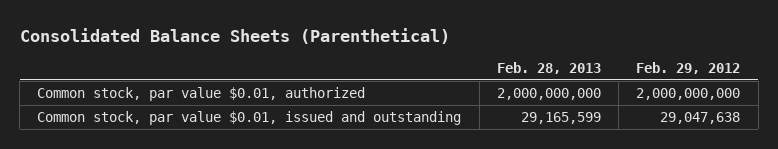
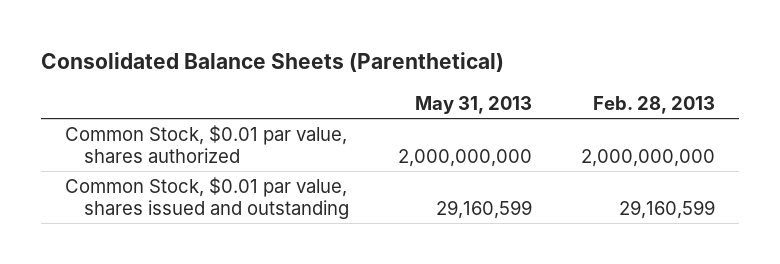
[636,62,741,75] Feb. 29, 2012 -> none
none -> [414,95,532,114] May 31, 2013
[37,87,366,102] Common stock, par value $0.01, authorized -> [65,125,348,163] Common Stock, $0.01 par value, shares authorized
[37,111,462,126] Common stock, par value $0.01, issued and outstanding -> [65,177,349,219] Common Stock, $0.01 par value, shares issued and outstanding
[520,112,601,125] 29,165,599 -> [618,199,715,219] 29,160,599

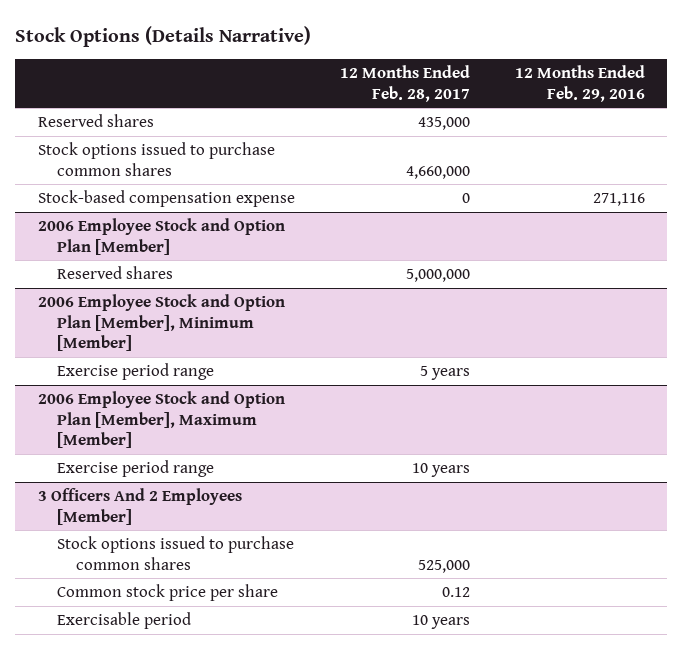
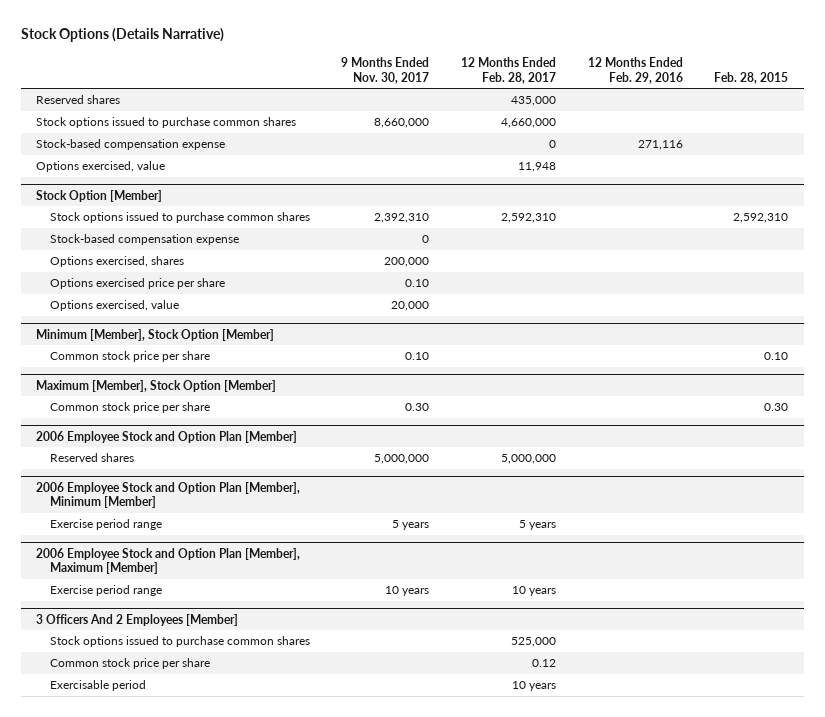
none -> [341,57,430,84] 9 Months Ended Nov. 30, 2017
none -> [714,71,789,84] Feb. 28, 2015
none -> [36,161,166,173] Options exercised, value
none -> [36,189,163,202] Stock Option [Member]
none -> [49,212,310,224] Stock options issued to purchase common shares
none -> [49,234,239,246] Stock-based compensation expense
none -> [49,256,184,268] Options exercised, shares
none -> [49,278,225,290] Options exercised price per share
none -> [49,300,179,312] Options exercised, value
none -> [36,328,275,341] Minimum [Member], Stock Option [Member]
none -> [49,351,210,363] Common stock price per share
none -> [36,379,277,392] Maximum [Member], Stock Option [Member]
none -> [49,402,210,414] Common stock price per share

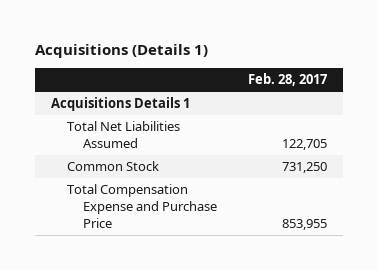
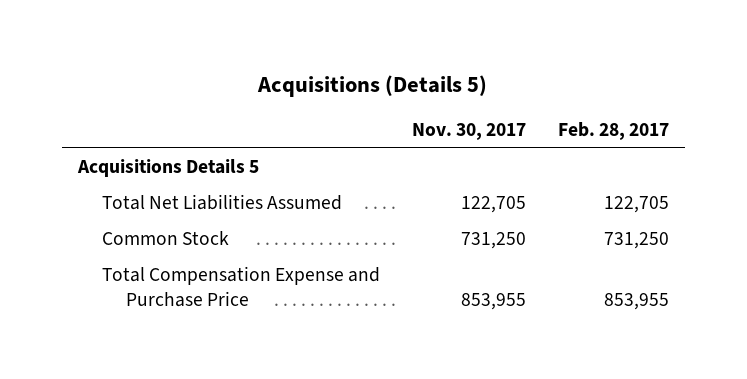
[34,44,208,59] Acquisitions (Details 1) -> [257,75,488,98] Acquisitions (Details 5)
none -> [411,123,526,141] Nov. 30, 2017
[50,97,190,112] Acquisitions Details 1 -> [76,159,259,178] Acquisitions Details 5

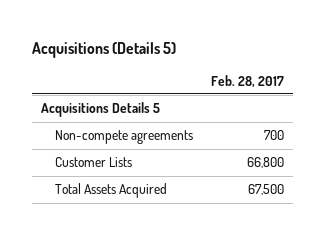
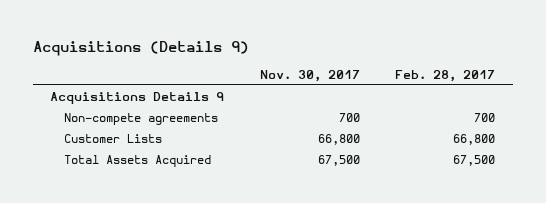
[32,41,177,58] Acquisitions (Details 5) -> [32,40,249,56] Acquisitions (Details 9)
none -> [259,69,360,82] Nov. 30, 2017
[41,102,161,118] Acquisitions Details 5 -> [50,91,225,104] Acquisitions Details 9

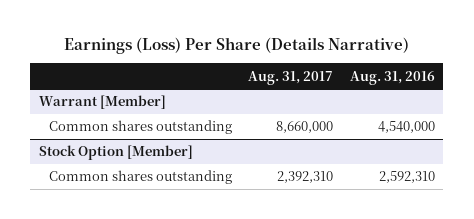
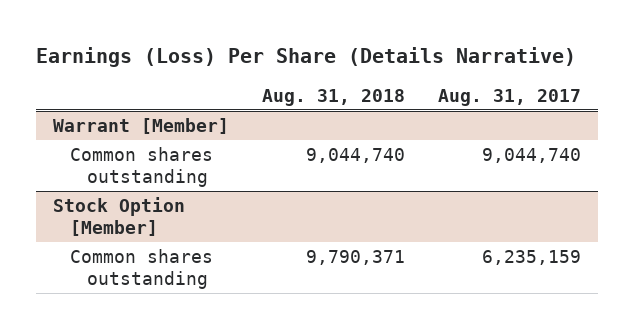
[349,70,435,85] Aug. 31, 2016 -> none
none -> [261,88,405,106] Aug. 31, 2018
[276,121,334,134] 8,660,000 -> [481,147,581,163] 9,044,740
[277,171,334,184] 2,392,310 -> [481,249,581,265] 6,235,159

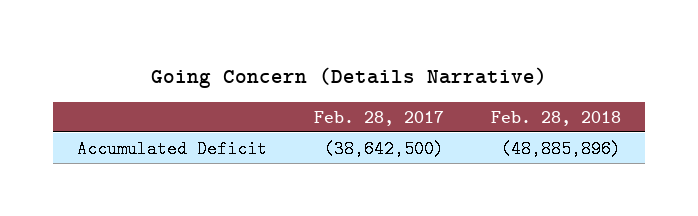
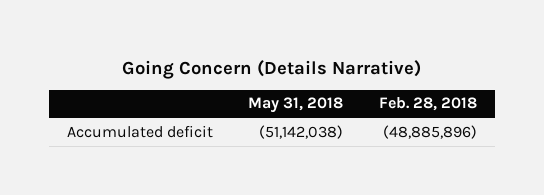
[313,110,444,126] Feb. 28, 2017 -> none
none -> [248,97,344,114] May 31, 2018
[76,139,267,158] Accumulated Deficit -> [66,124,213,138] Accumulated deficit

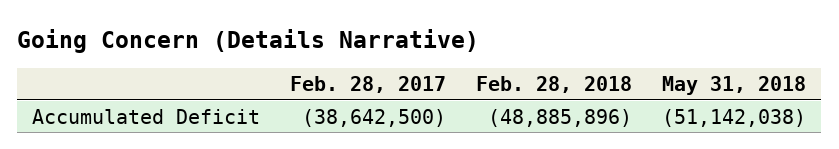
none -> [290,76,447,94] Feb. 28, 2017
[66,124,213,138] Accumulated deficit -> [32,108,261,124] Accumulated Deficit

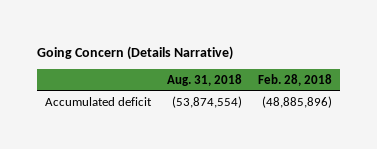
[290,76,447,94] Feb. 28, 2017 -> none
[662,76,807,96] May 31, 2018 -> none
none -> [166,73,242,86] Aug. 31, 2018
[32,108,261,124] Accumulated Deficit -> [45,96,153,106] Accumulated deficit

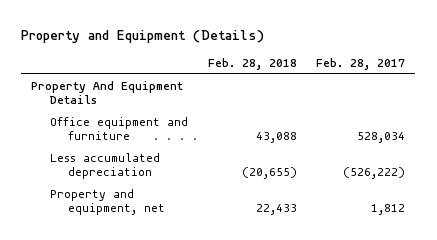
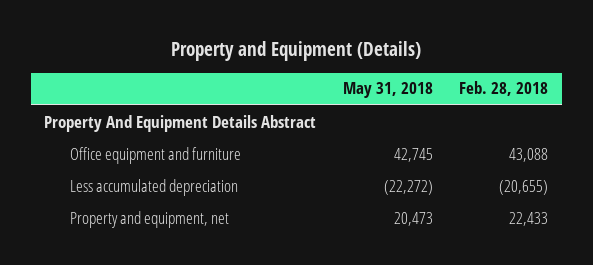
[316,58,406,71] Feb. 28, 2017 -> none
none -> [342,82,433,99] May 31, 2018
[31,80,184,105] Property And Equipment Details -> [44,114,317,132] Property And Equipment Details Abstract

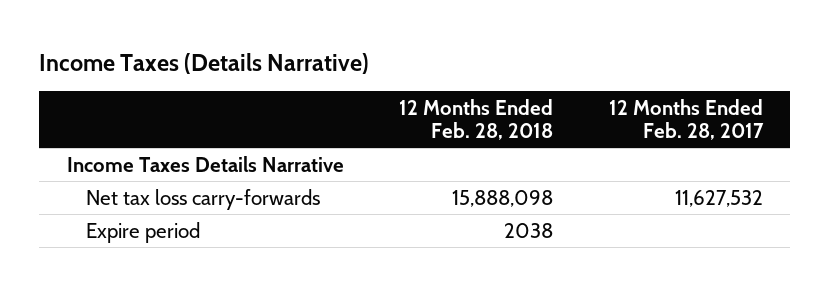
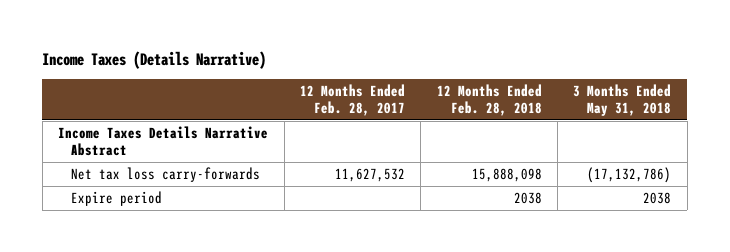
none -> [573,83,672,116] 3 Months Ended May 31, 2018
[67,155,345,172] Income Taxes Details Narrative -> [58,126,269,156] Income Taxes Details Narrative Abstract

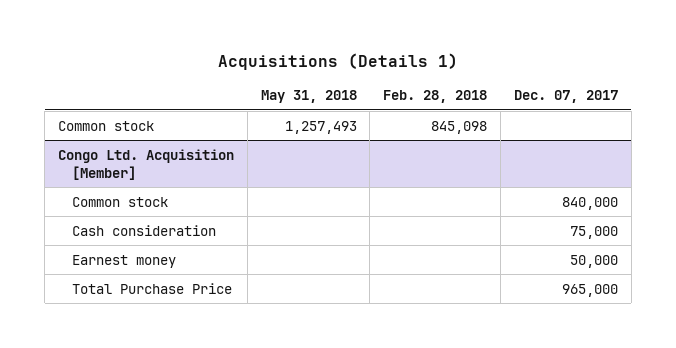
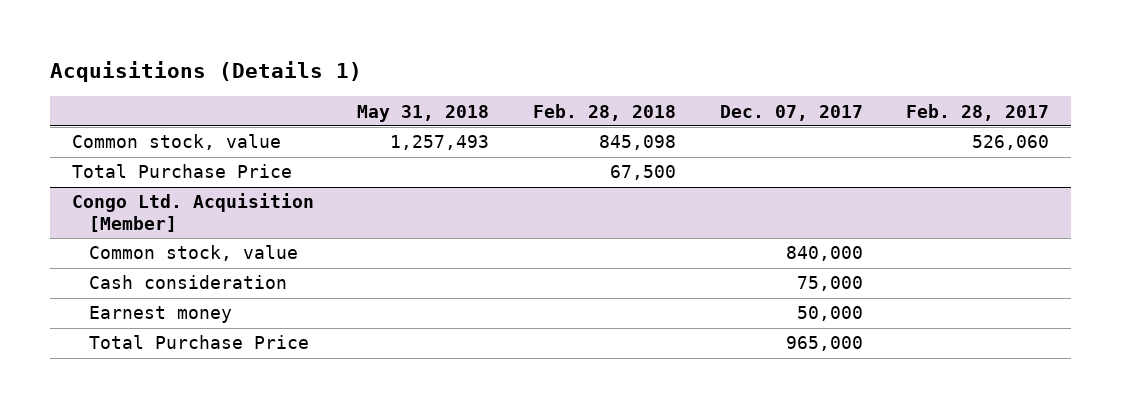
none -> [906,103,1050,121] Feb. 28, 2017
[58,120,155,131] Common stock -> [71,134,281,151] Common stock, value
none -> [71,164,292,179] Total Purchase Price
[72,196,169,207] Common stock -> [88,245,298,262] Common stock, value

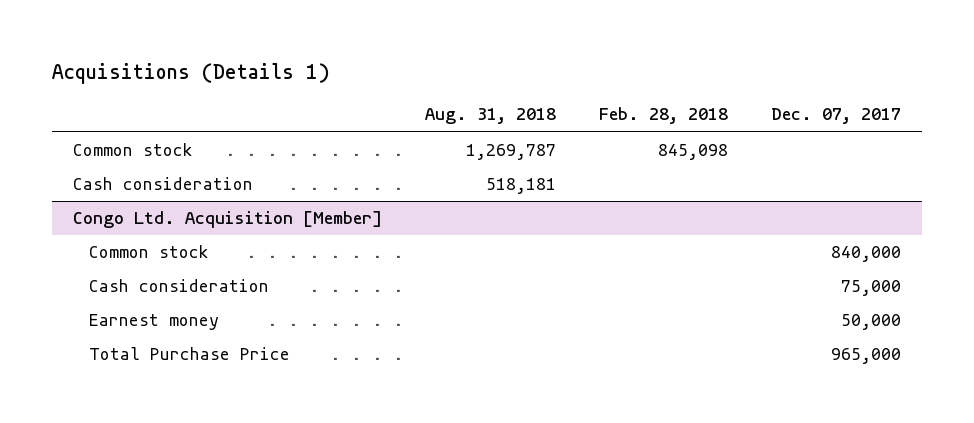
[357,104,490,122] May 31, 2018 -> none
[906,103,1050,121] Feb. 28, 2017 -> none
none -> [425,108,557,125] Aug. 31, 2018
[71,164,292,179] Total Purchase Price -> none
[71,134,281,151] Common stock, value -> [73,143,194,157] Common stock
none -> [73,177,254,191] Cash consideration
[88,245,298,262] Common stock, value -> [88,245,209,259] Common stock

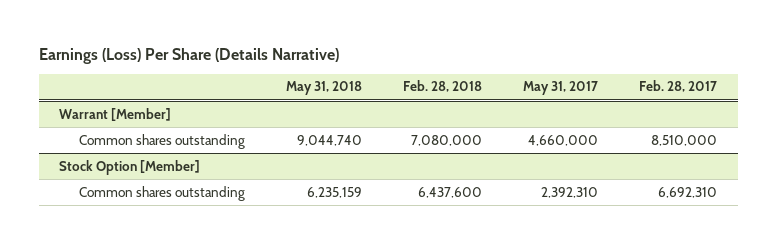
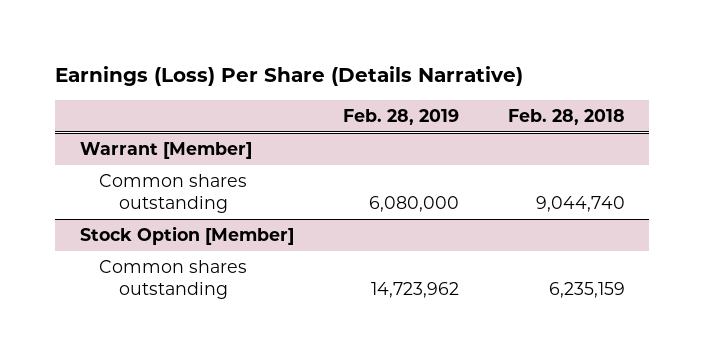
[286,81,363,96] May 31, 2018 -> none
[523,81,599,96] May 31, 2017 -> none
[639,80,718,93] Feb. 28, 2017 -> none
none -> [342,108,459,125] Feb. 28, 2019
[411,134,483,146] 7,080,000 -> [535,195,625,212] 9,044,740
[418,186,483,198] 6,437,600 -> [548,281,625,298] 6,235,159

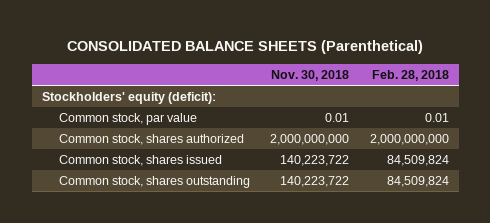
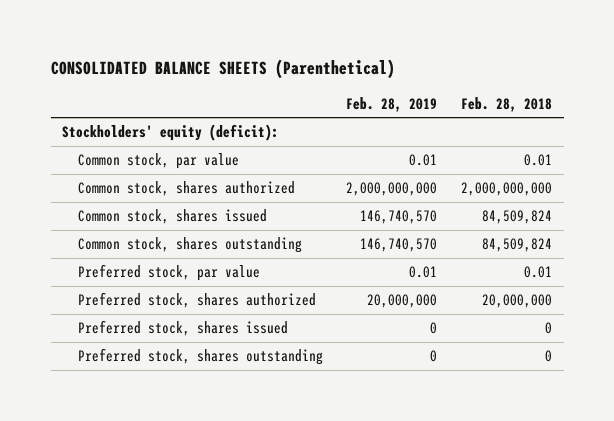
[271,69,350,81] Nov. 30, 2018 -> none
none -> [346,96,438,112] Feb. 28, 2019
none -> [77,264,260,282] Preferred stock, par value
none -> [77,292,316,309] Preferred stock, shares authorized
none -> [77,320,288,337] Preferred stock, shares issued
none -> [77,348,323,366] Preferred stock, shares outstanding

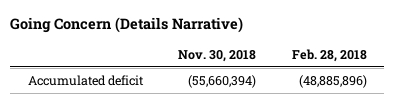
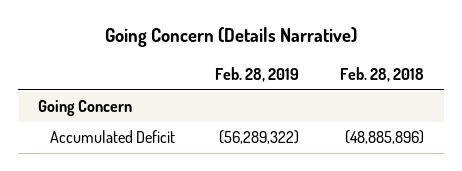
[178,49,257,62] Nov. 30, 2018 -> none
none -> [215,66,300,82] Feb. 28, 2019
none -> [38,100,133,117] Going Concern
[27,75,144,87] Accumulated deficit -> [49,130,175,144] Accumulated Deficit

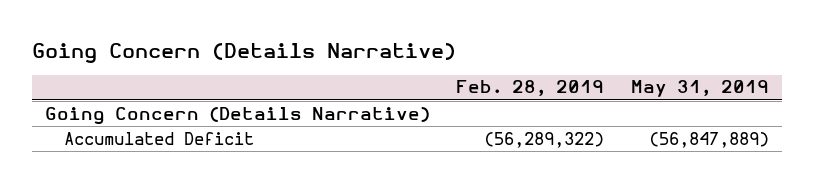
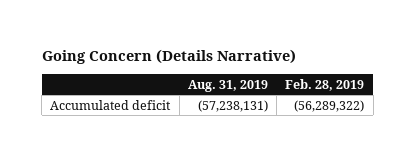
[630,80,769,98] May 31, 2019 -> none
none -> [187,79,268,92] Aug. 31, 2019
[44,106,430,125] Going Concern (Details Narrative) -> none
[64,131,255,145] Accumulated Deficit -> [50,99,172,110] Accumulated deficit

